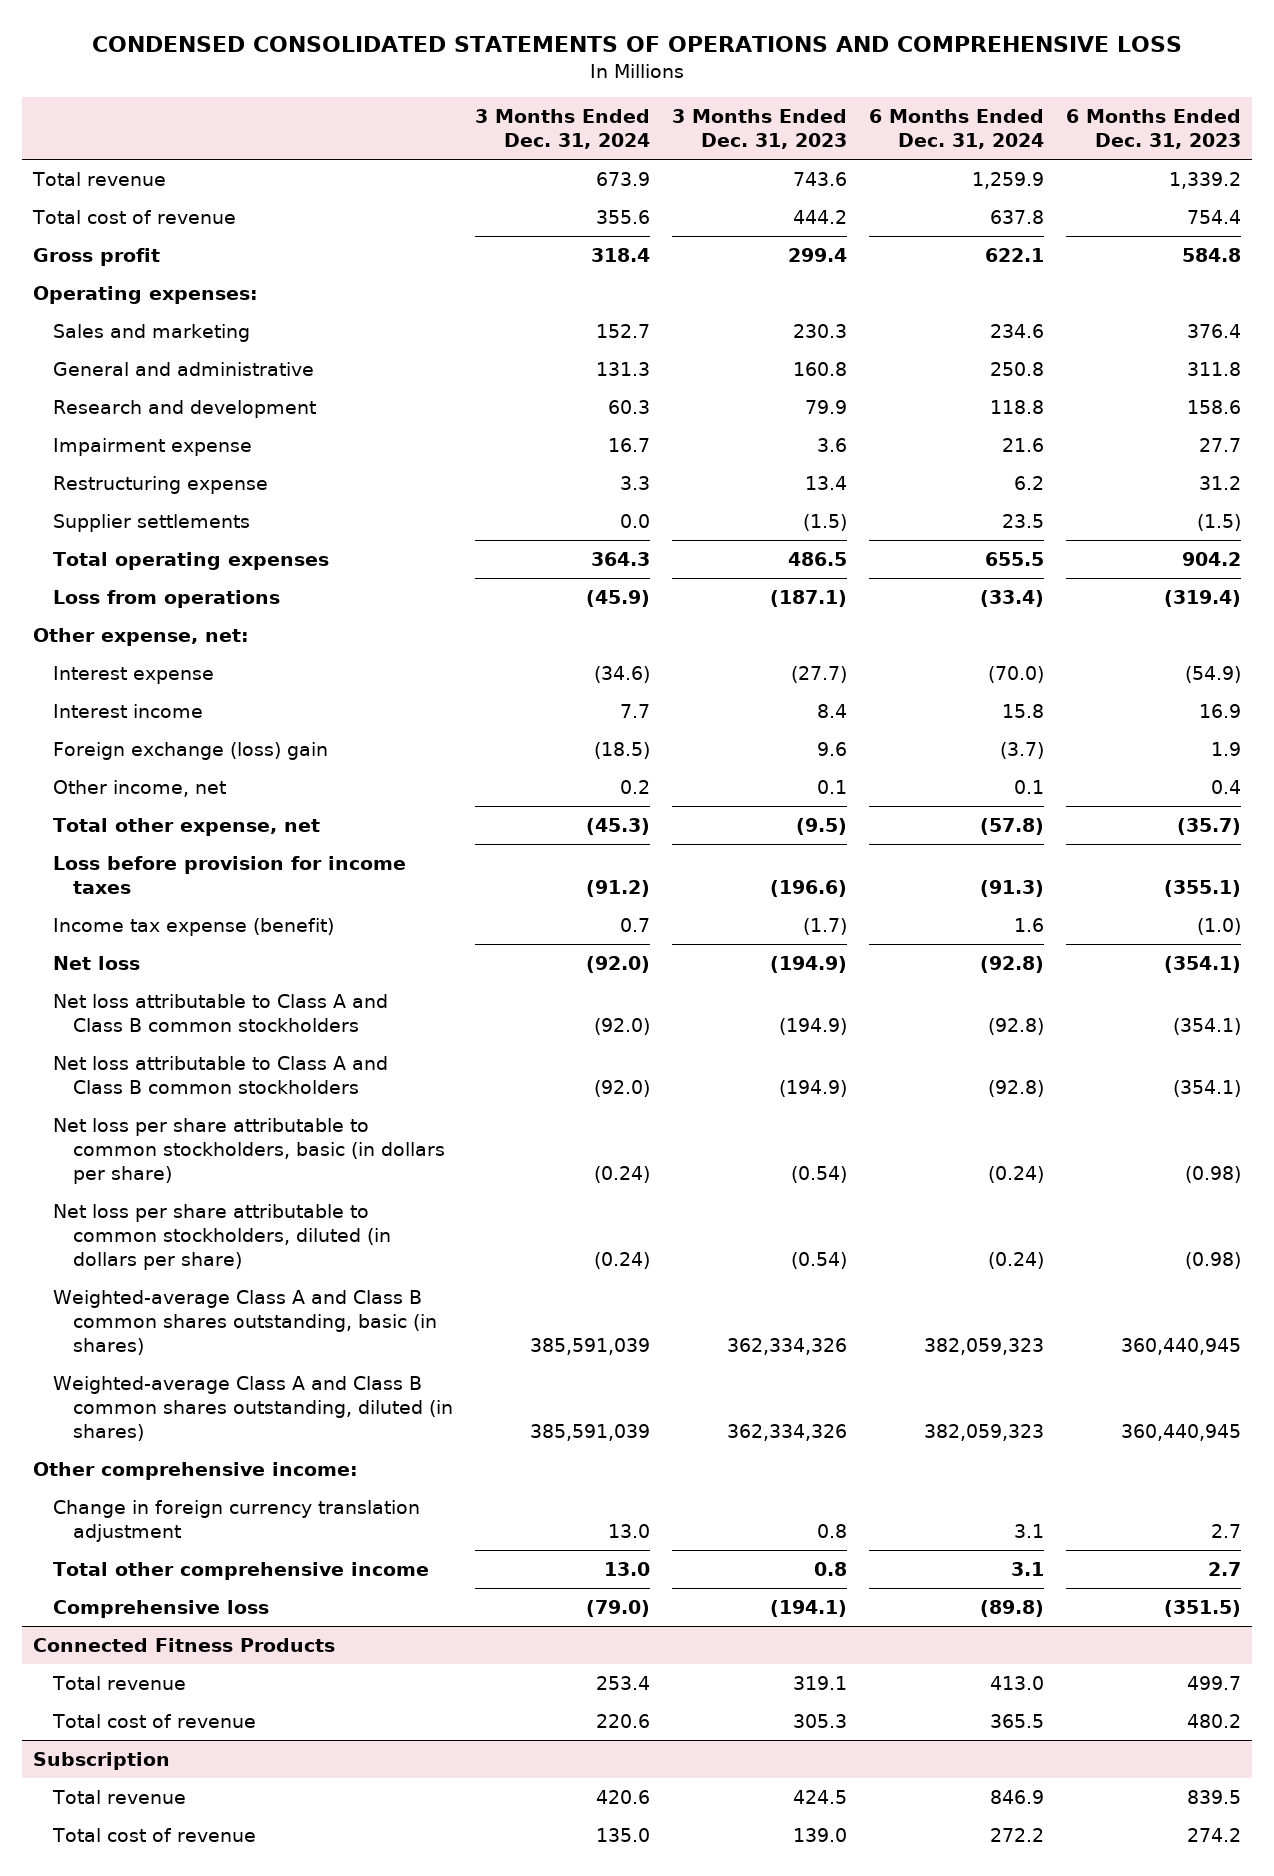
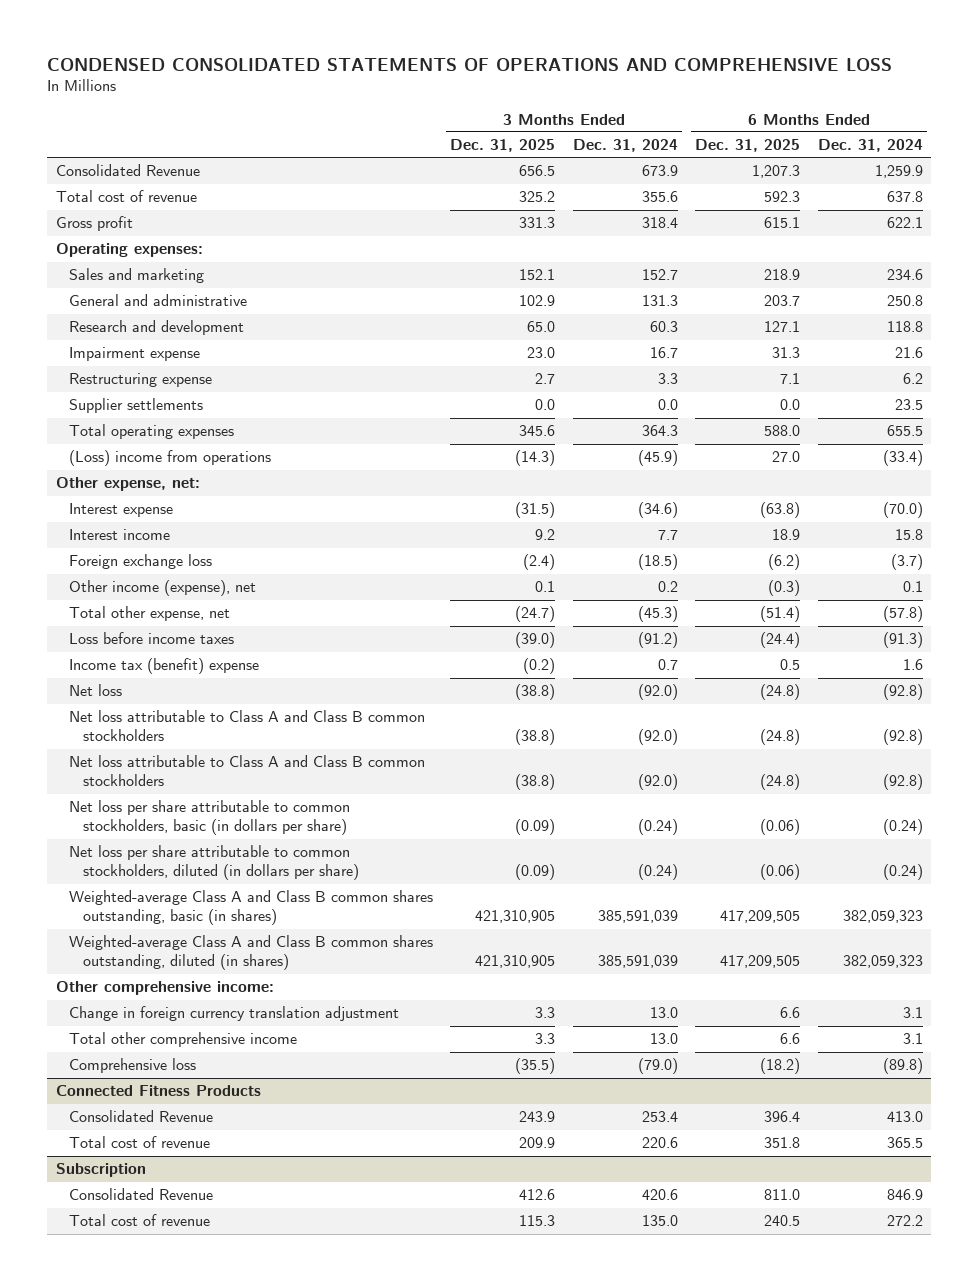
[671,108,847,150] 3 Months Ended Dec. 31, 2023 -> none
[1065,108,1241,150] 6 Months Ended Dec. 31, 2023 -> none
none -> [450,139,556,153] Dec. 31, 2025
none -> [695,139,801,153] Dec. 31, 2025
[32,172,167,187] Total revenue -> [55,164,200,177] Consolidated Revenue
[52,590,280,609] Loss from operations -> [69,450,272,467] (Loss) income from operations
[52,742,328,761] Foreign exchange (loss) gain -> [69,554,213,570] Foreign exchange loss
[52,780,226,798] Other income, net -> [69,580,257,597] Other income (expense), net
[52,856,406,895] Loss before provision for income taxes -> [69,632,235,645] Loss before income taxes
[52,918,334,937] Income tax expense (benefit) -> [69,658,260,675] Income tax (benefit) expense
[51,1676,186,1691] Total revenue -> [69,1110,214,1123] Consolidated Revenue
[51,1790,186,1805] Total revenue -> [69,1188,214,1201] Consolidated Revenue

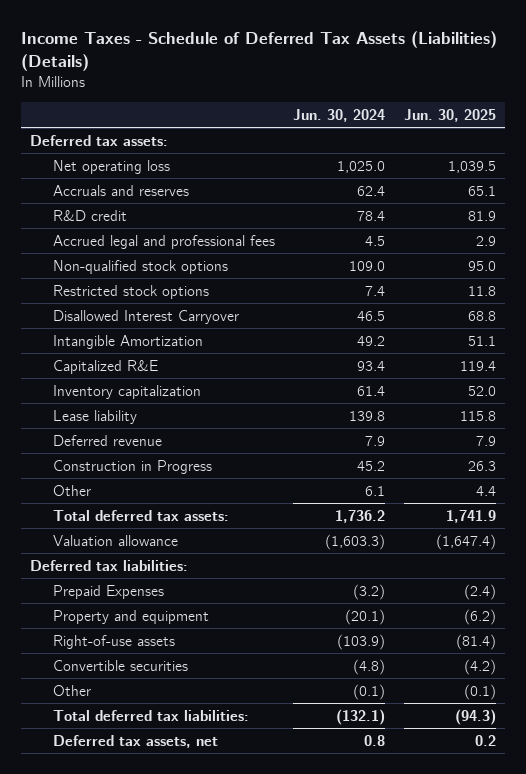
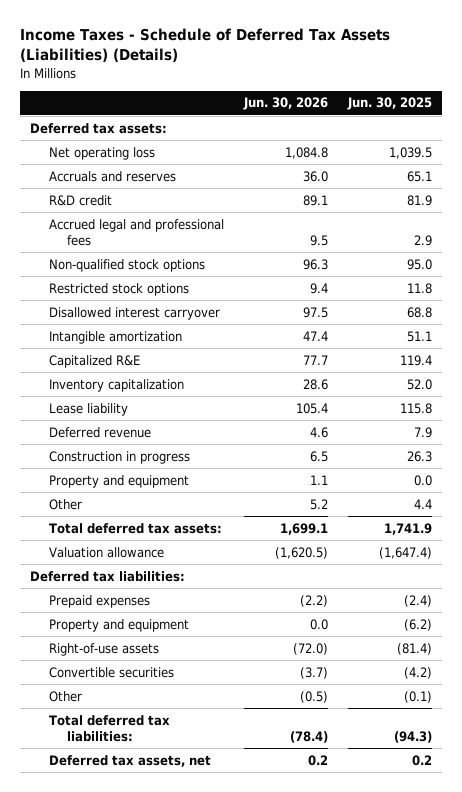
[293,108,386,122] Jun. 30, 2024 -> none
none -> [242,97,328,111] Jun. 30, 2026
[52,309,239,324] Disallowed Interest Carryover -> [48,306,220,320] Disallowed interest carryover
[52,334,203,349] Intangible Amortization -> [48,330,182,344] Intangible amortization
[52,459,212,474] Construction in Progress -> [48,450,190,464] Construction in progress
none -> [48,474,189,488] Property and equipment
[52,584,164,599] Prepaid Expenses -> [48,594,150,608] Prepaid expenses

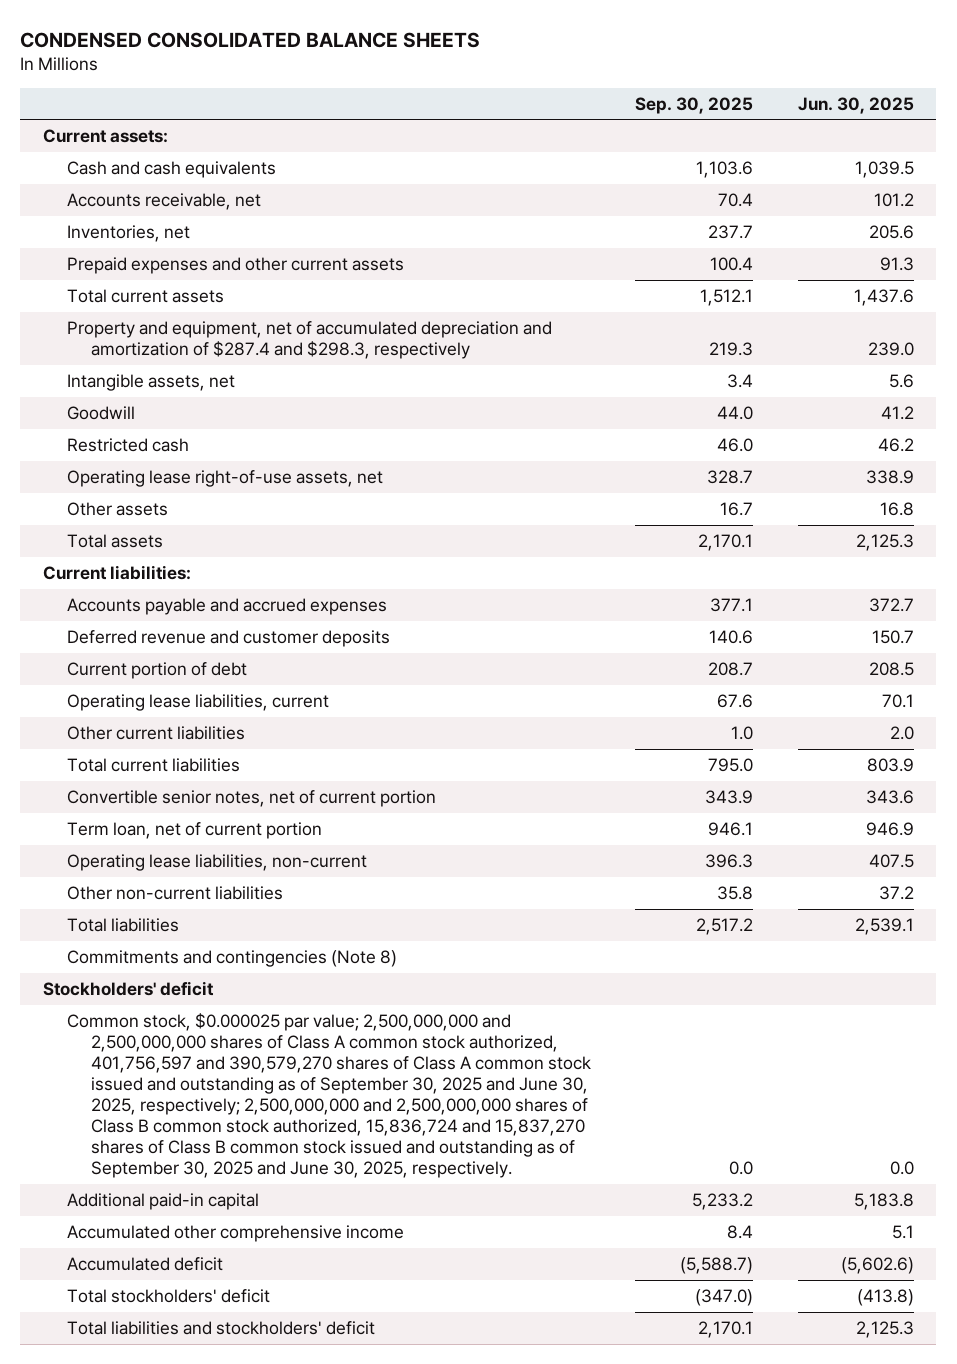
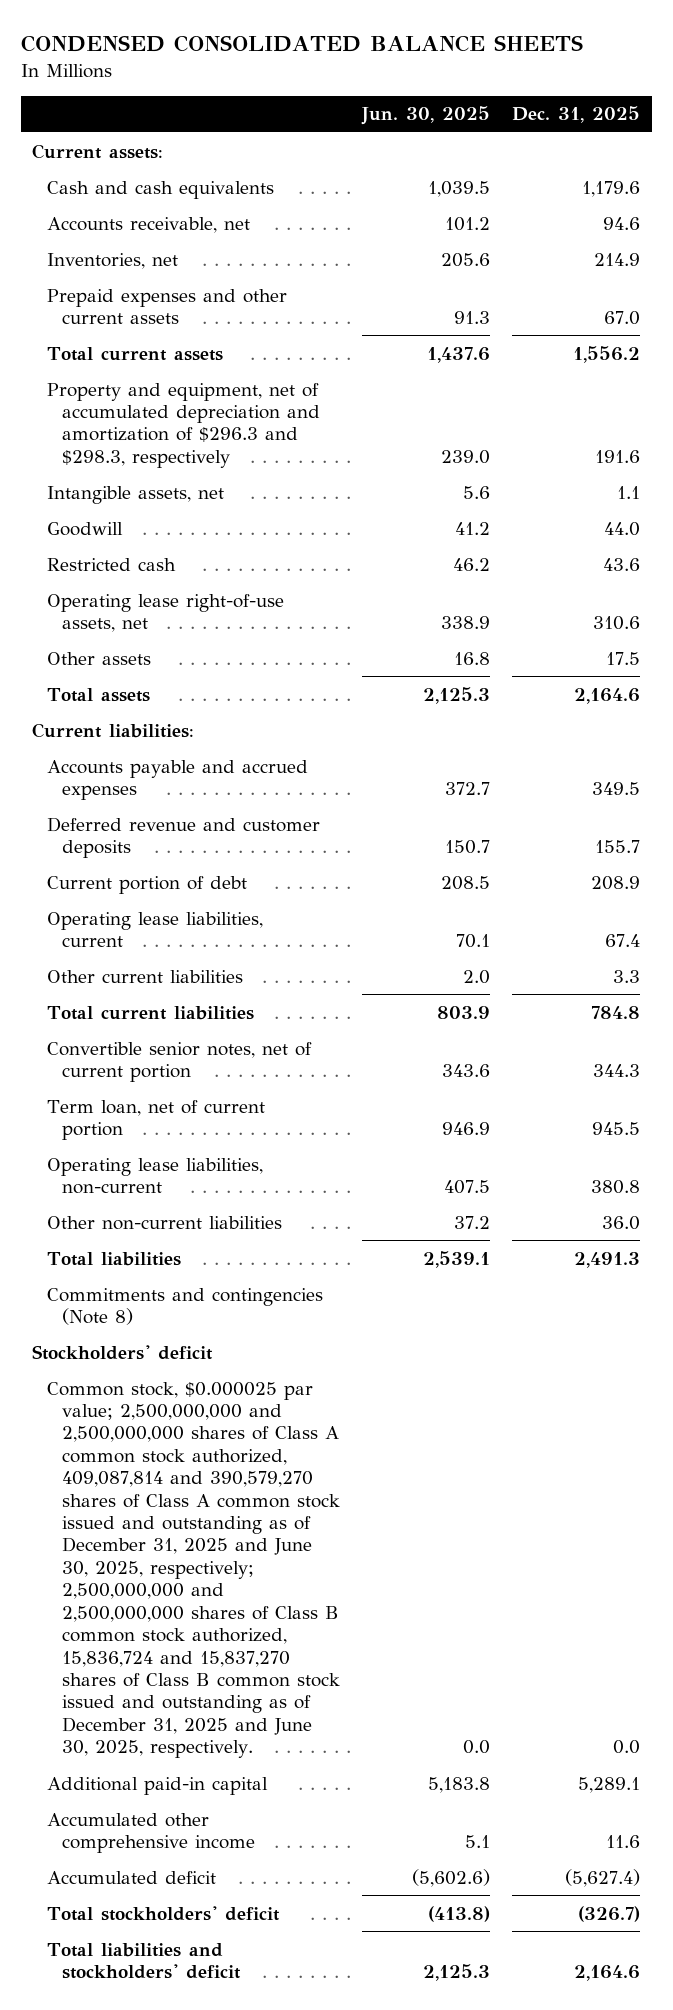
[635,96,754,114] Sep. 30, 2025 -> none
none -> [512,106,641,124] Dec. 31, 2025
[66,321,552,359] Property and equipment, net of accumulated depreciation and amortization of $287.4 and $298.3, respectively -> [47,382,321,468] Property and equipment, net of accumulated depreciation and amortization of $296.3 and $298.3, respectively
[66,1013,591,1178] Common stock, $0.000025 par value; 2,500,000,000 and 2,500,000,000 shares of Class A common stock authorized, 401,756,597 and 390,579,270 shares of Class A common stock issued and outstanding as of September 30, 2025 and June 30, 2025, respectively; 2,500,000,000 and 2,500,000,000 shares of Class B common stock authorized, 15,836,724 and 15,837,270 shares of Class B common stock issued and outstanding as of September 30, 2025 and June 30, 2025, respectively. -> [47,1381,341,1759] Common stock, $0.000025 par value; 2,500,000,000 and 2,500,000,000 shares of Class A common stock authorized, 409,087,814 and 390,579,270 shares of Class A common stock issued and outstanding as of December 31, 2025 and June 30, 2025, respectively; 2,500,000,000 and 2,500,000,000 shares of Class B common stock authorized, 15,836,724 and 15,837,270 shares of Class B common stock issued and outstanding as of December 31, 2025 and June 30, 2025, respectively.

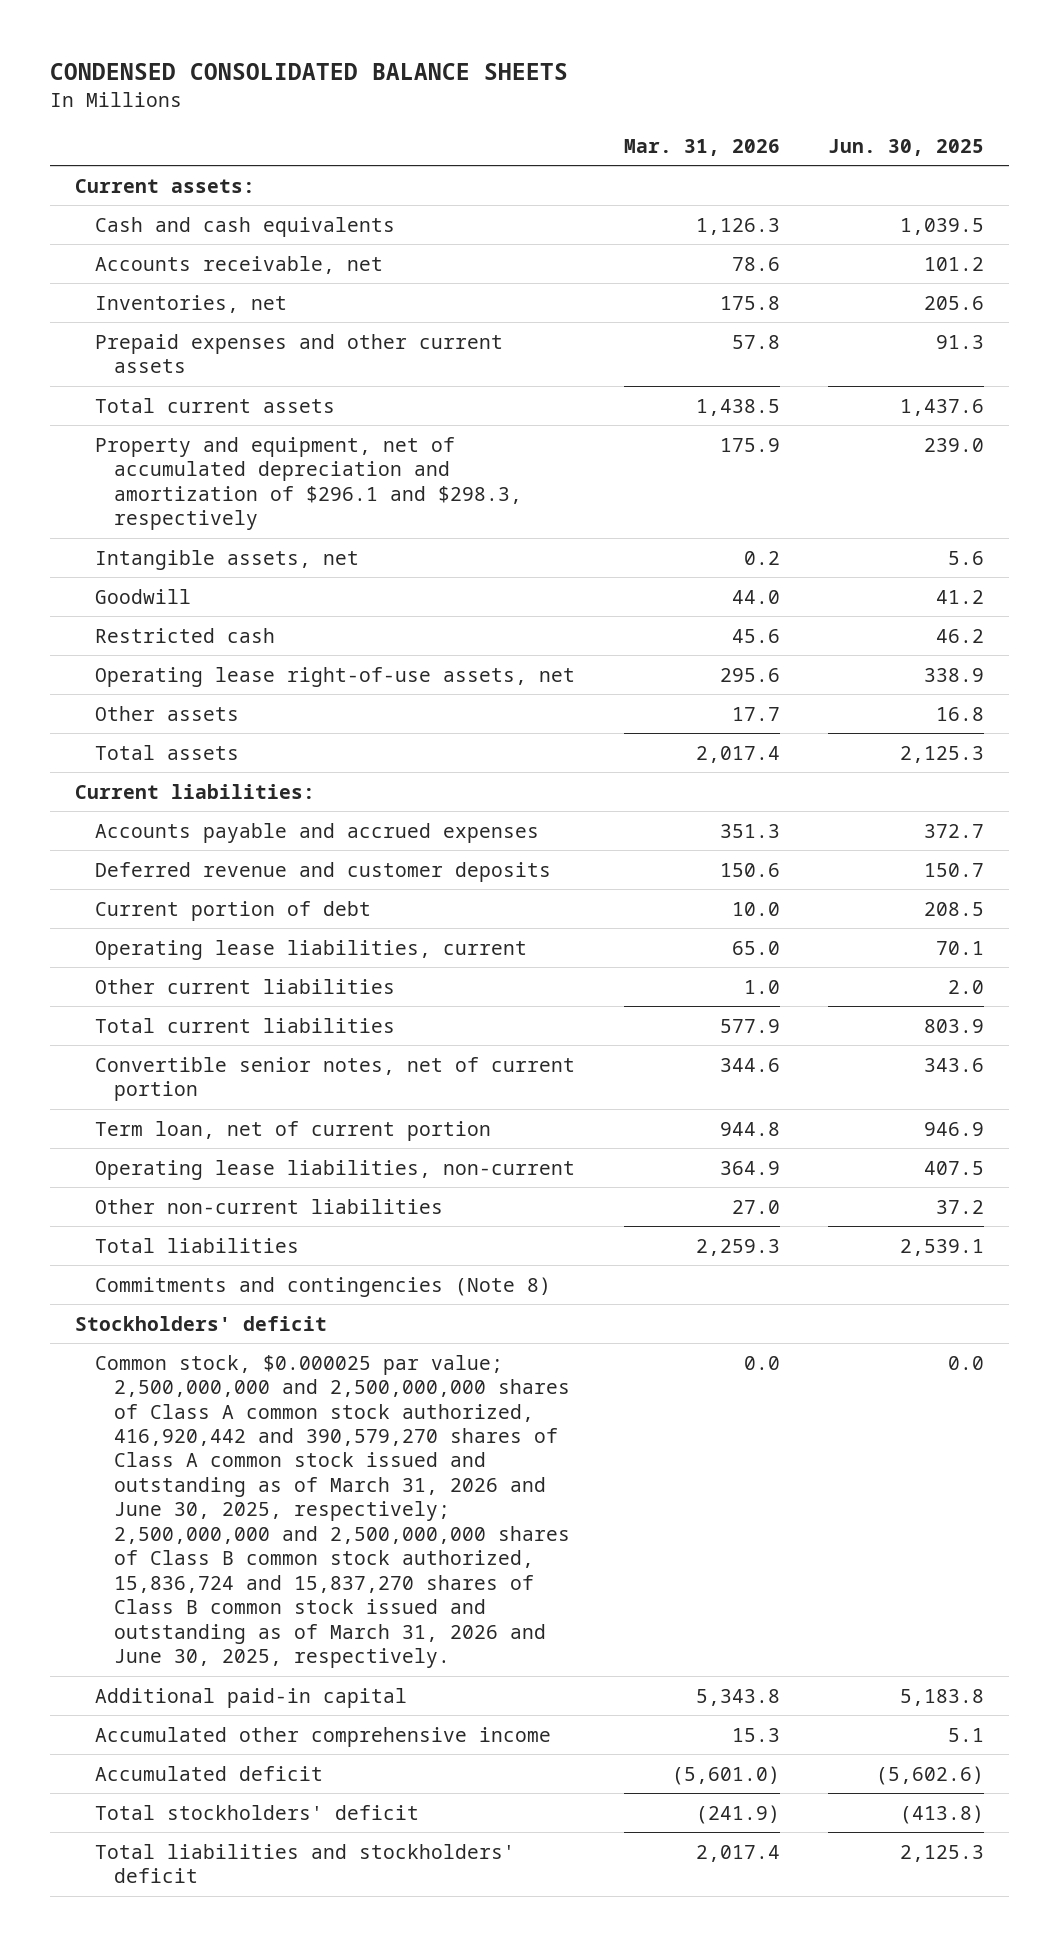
[512,106,641,124] Dec. 31, 2025 -> none
none -> [623,138,780,156] Mar. 31, 2026
[47,382,321,468] Property and equipment, net of accumulated depreciation and amortization of $296.3 and $298.3, respectively -> [94,436,523,531] Property and equipment, net of accumulated depreciation and amortization of $296.1 and $298.3, respectively
[47,1381,341,1759] Common stock, $0.000025 par value; 2,500,000,000 and 2,500,000,000 shares of Class A common stock authorized, 409,087,814 and 390,579,270 shares of Class A common stock issued and outstanding as of December 31, 2025 and June 30, 2025, respectively; 2,500,000,000 and 2,500,000,000 shares of Class B common stock authorized, 15,836,724 and 15,837,270 shares of Class B common stock issued and outstanding as of December 31, 2025 and June 30, 2025, respectively. -> [94,1354,571,1669] Common stock, $0.000025 par value; 2,500,000,000 and 2,500,000,000 shares of Class A common stock authorized, 416,920,442 and 390,579,270 shares of Class A common stock issued and outstanding as of March 31, 2026 and June 30, 2025, respectively; 2,500,000,000 and 2,500,000,000 shares of Class B common stock authorized, 15,836,724 and 15,837,270 shares of Class B common stock issued and outstanding as of March 31, 2026 and June 30, 2025, respectively.

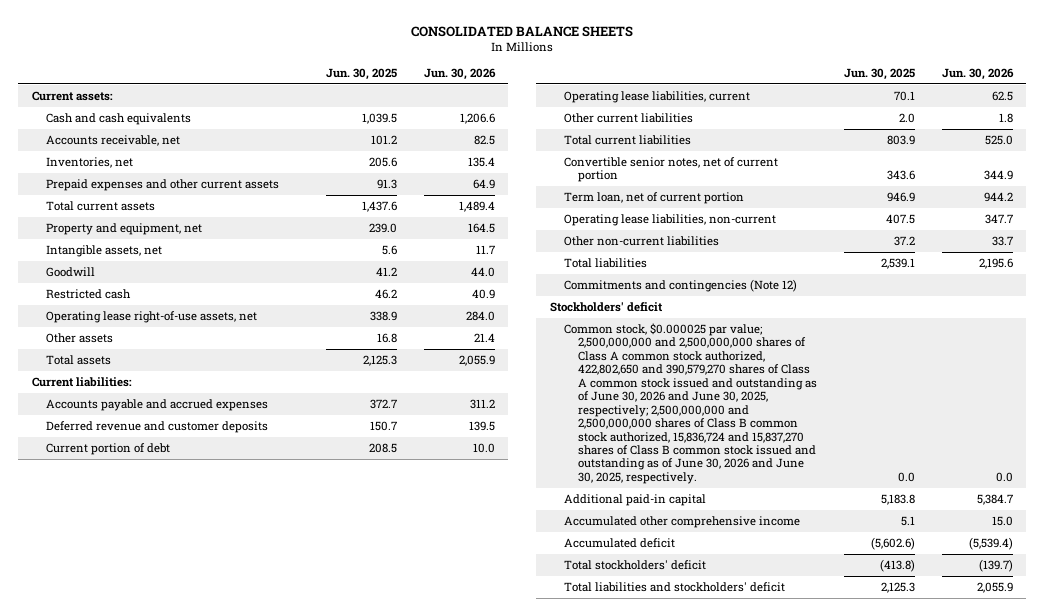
[50,63,569,81] CONDENSED CONSOLIDATED BALANCE SHEETS -> [411,25,634,37] CONSOLIDATED BALANCE SHEETS
[623,138,780,156] Mar. 31, 2026 -> none
none -> [423,68,496,81] Jun. 30, 2026
[94,436,523,531] Property and equipment, net of accumulated depreciation and amortization of $296.1 and $298.3, respectively -> [45,222,202,235] Property and equipment, net
[94,1276,551,1297] Commitments and contingencies (Note 8) -> [564,278,798,292] Commitments and contingencies (Note 12)
[94,1354,571,1669] Common stock, $0.000025 par value; 2,500,000,000 and 2,500,000,000 shares of Class A common stock authorized, 416,920,442 and 390,579,270 shares of Class A common stock issued and outstanding as of March 31, 2026 and June 30, 2025, respectively; 2,500,000,000 and 2,500,000,000 shares of Class B common stock authorized, 15,836,724 and 15,837,270 shares of Class B common stock issued and outstanding as of March 31, 2026 and June 30, 2025, respectively. -> [564,322,818,484] Common stock, $0.000025 par value; 2,500,000,000 and 2,500,000,000 shares of Class A common stock authorized, 422,802,650 and 390,579,270 shares of Class A common stock issued and outstanding as of June 30, 2026 and June 30, 2025, respectively; 2,500,000,000 and 2,500,000,000 shares of Class B common stock authorized, 15,836,724 and 15,837,270 shares of Class B common stock issued and outstanding as of June 30, 2026 and June 30, 2025, respectively.

